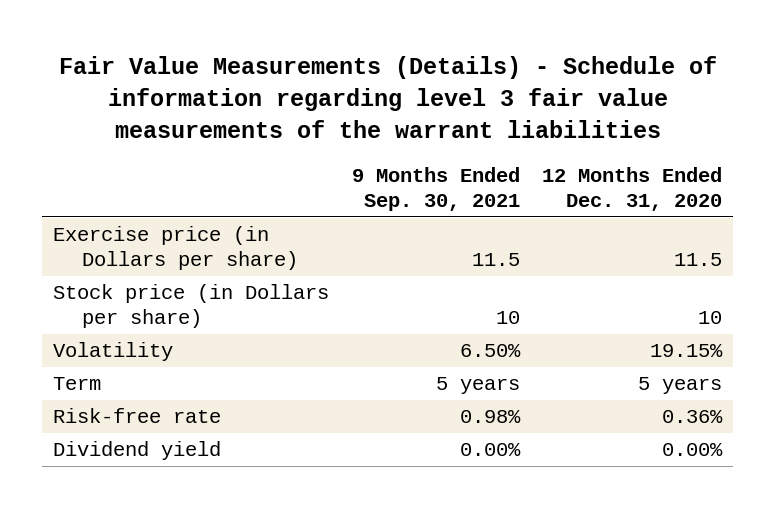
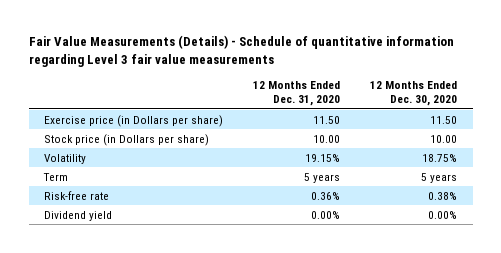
[58,55,717,138] Fair Value Measurements (Details) - Schedule of information regarding level 3 fair value measurements of the warrant liabilities -> [28,35,454,67] Fair Value Measurements (Details) - Schedule of quantitative information regarding Level 3 fair value measurements
[351,166,520,211] 9 Months Ended Sep. 30, 2021 -> none
none -> [370,81,458,106] 12 Months Ended Dec. 30, 2020
[673,253,722,267] 11.5 -> [313,115,341,124] 11.50
[697,311,722,325] 10 -> [313,134,341,143] 10.00

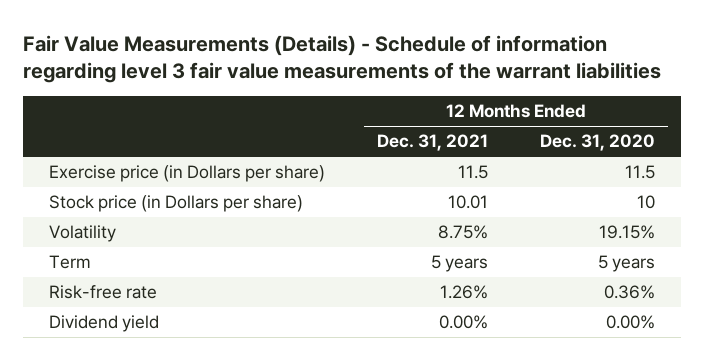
[28,35,454,67] Fair Value Measurements (Details) - Schedule of quantitative information regarding Level 3 fair value measurements -> [23,34,662,84] Fair Value Measurements (Details) - Schedule of information regarding level 3 fair value measurements of the warrant liabilities
[370,81,458,106] 12 Months Ended Dec. 30, 2020 -> none
none -> [377,134,489,152] Dec. 31, 2021
[313,115,341,124] 11.50 -> [625,165,656,180] 11.5
[313,134,341,143] 10.00 -> [637,195,656,210] 10

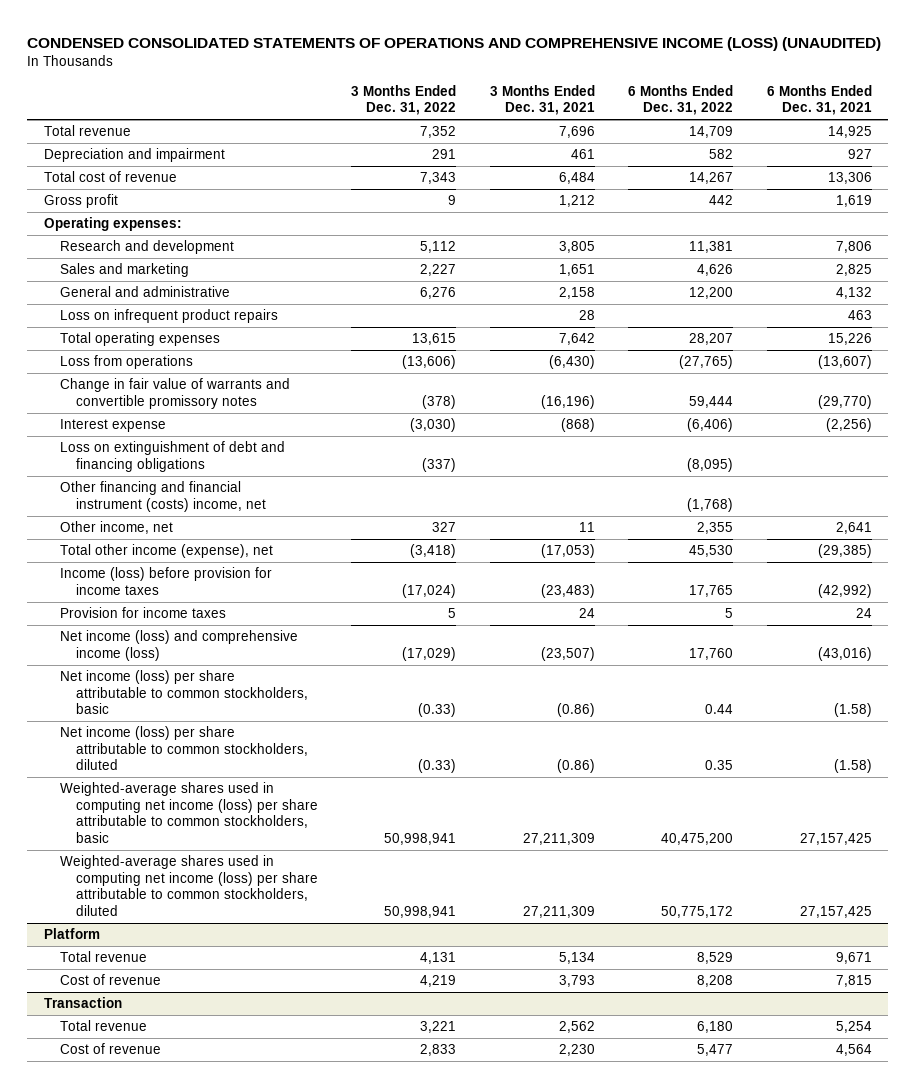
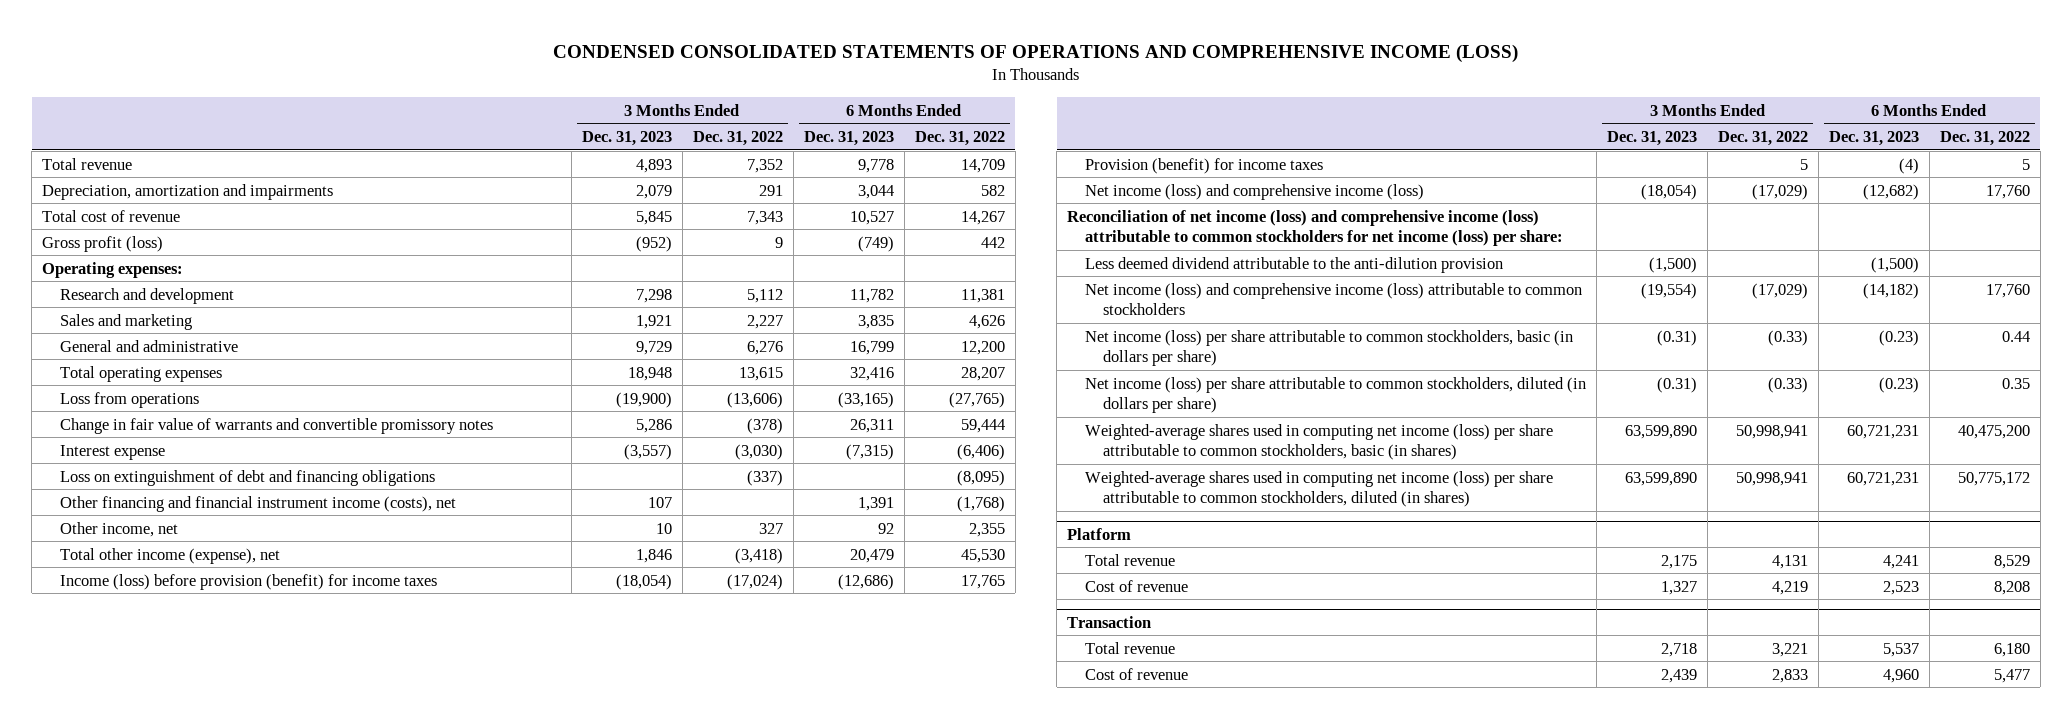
[27,37,882,52] CONDENSED CONSOLIDATED STATEMENTS OF OPERATIONS AND COMPREHENSIVE INCOME (LOSS) (UNAUDITED) -> [552,43,1518,63] CONDENSED CONSOLIDATED STATEMENTS OF OPERATIONS AND COMPREHENSIVE INCOME (LOSS)
[489,84,595,116] 3 Months Ended Dec. 31, 2021 -> none
[766,84,872,116] 6 Months Ended Dec. 31, 2021 -> none
none -> [582,131,673,147] Dec. 31, 2023
none -> [803,131,894,147] Dec. 31, 2023
[44,148,226,163] Depreciation and impairment -> [42,183,334,200] Depreciation, amortization and impairments
[44,194,119,209] Gross profit -> [42,235,164,252] Gross profit (loss)
[59,309,278,324] Loss on infrequent product repairs -> none
[59,481,266,512] Other financing and financial instrument (costs) income, net -> [60,495,457,512] Other financing and financial instrument income (costs), net
[59,567,272,595] Income (loss) before provision for income taxes -> [60,573,438,590] Income (loss) before provision (benefit) for income taxes
[59,607,226,619] Provision for income taxes -> [1085,157,1324,174] Provision (benefit) for income taxes
none -> [1067,209,1564,246] Reconciliation of net income (loss) and comprehensive income (loss) attributable to common stockholders for net income (loss) per share:
none -> [1085,256,1504,273] Less deemed dividend attributable to the anti-dilution provision
none -> [1085,282,1583,315] Net income (loss) and comprehensive income (loss) attributable to common stockholders
[59,670,308,715] Net income (loss) per share attributable to common stockholders, basic -> [1085,329,1574,366] Net income (loss) per share attributable to common stockholders, basic (in dollars per share)
[59,726,308,771] Net income (loss) per share attributable to common stockholders, diluted -> [1085,376,1587,413] Net income (loss) per share attributable to common stockholders, diluted (in dollars per share)
[59,782,318,843] Weighted-average shares used in computing net income (loss) per share attributable to common stockholders, basic -> [1085,423,1554,460] Weighted-average shares used in computing net income (loss) per share attributable to common stockholders, basic (in shares)
[59,855,318,916] Weighted-average shares used in computing net income (loss) per share attributable to common stockholders, diluted -> [1085,470,1554,507] Weighted-average shares used in computing net income (loss) per share attributable to common stockholders, diluted (in shares)

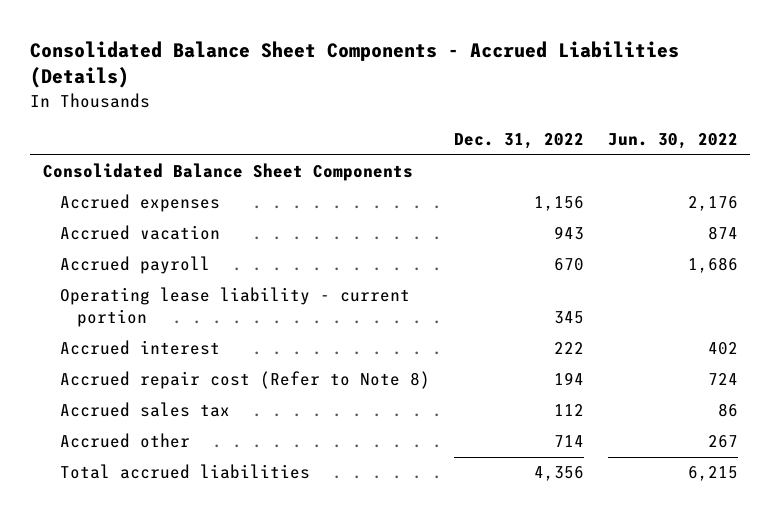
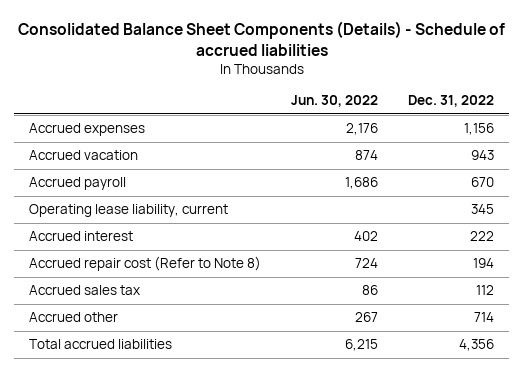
[30,40,680,89] Consolidated Balance Sheet Components - Accrued Liabilities (Details) -> [17,20,505,56] Consolidated Balance Sheet Components (Details) - Schedule of accrued liabilities
[42,163,413,182] Consolidated Balance Sheet Components -> none
[59,287,410,328] Operating lease liability - current portion -> [29,204,229,218] Operating lease liability, current

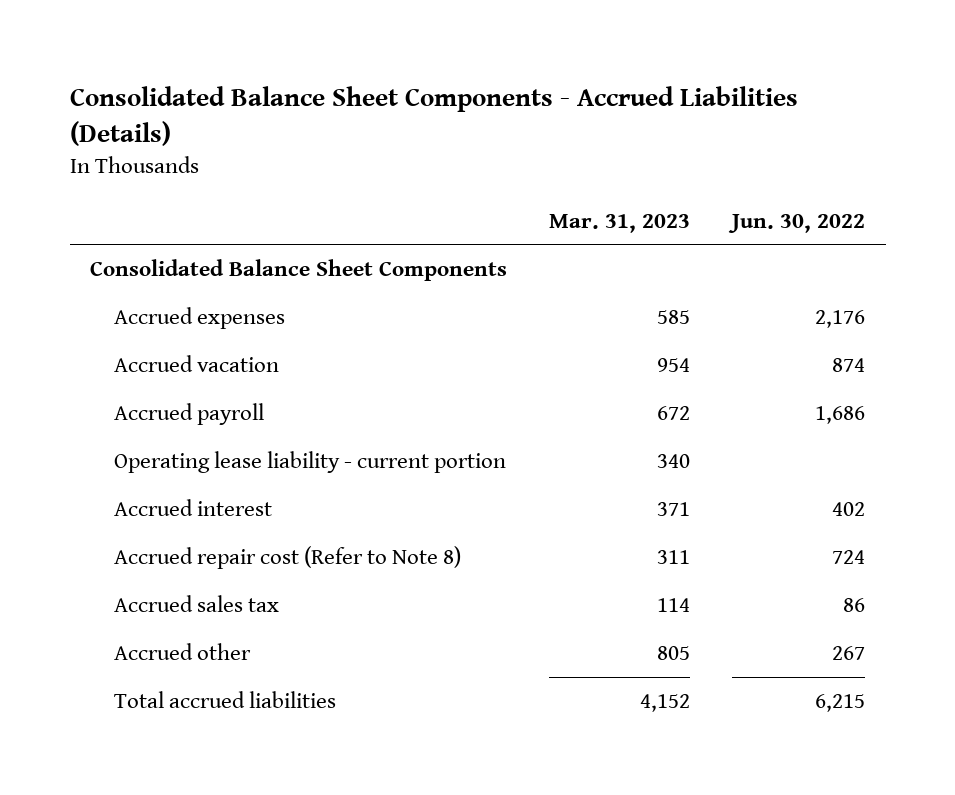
[17,20,505,56] Consolidated Balance Sheet Components (Details) - Schedule of accrued liabilities -> [69,85,798,146] Consolidated Balance Sheet Components - Accrued Liabilities (Details)
[407,95,494,108] Dec. 31, 2022 -> none
none -> [549,213,691,233] Mar. 31, 2023
none -> [90,259,508,282] Consolidated Balance Sheet Components
[29,204,229,218] Operating lease liability, current -> [113,451,506,474] Operating lease liability - current portion

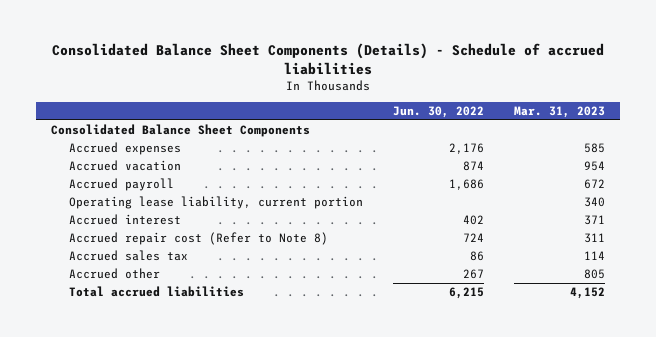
[69,85,798,146] Consolidated Balance Sheet Components - Accrued Liabilities (Details) -> [51,42,604,75] Consolidated Balance Sheet Components (Details) - Schedule of accrued liabilities
[113,451,506,474] Operating lease liability - current portion -> [68,196,363,210] Operating lease liability, current portion

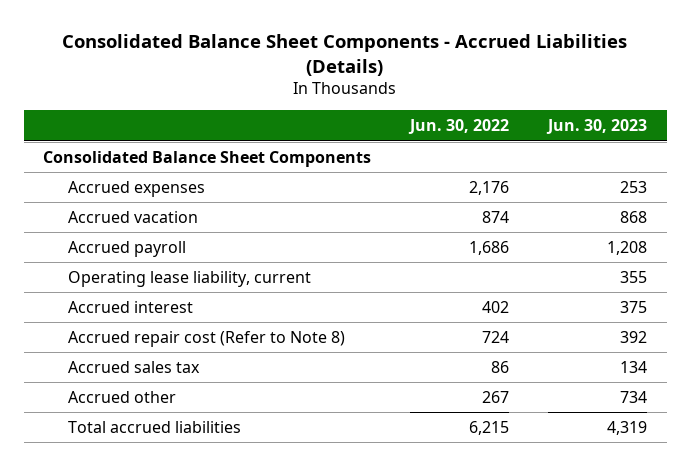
[51,42,604,75] Consolidated Balance Sheet Components (Details) - Schedule of accrued liabilities -> [62,34,628,76] Consolidated Balance Sheet Components - Accrued Liabilities (Details)
[514,106,606,119] Mar. 31, 2023 -> none
none -> [546,119,648,135] Jun. 30, 2023
[68,196,363,210] Operating lease liability, current portion -> [67,270,311,287] Operating lease liability, current

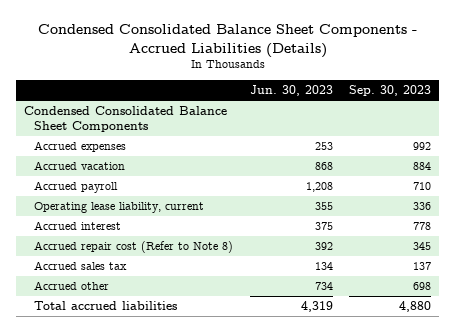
[62,34,628,76] Consolidated Balance Sheet Components - Accrued Liabilities (Details) -> [37,24,417,58] Condensed Consolidated Balance Sheet Components - Accrued Liabilities (Details)
[408,119,510,135] Jun. 30, 2022 -> none
none -> [348,85,431,97] Sep. 30, 2023
[43,150,372,167] Consolidated Balance Sheet Components -> [24,106,228,132] Condensed Consolidated Balance Sheet Components

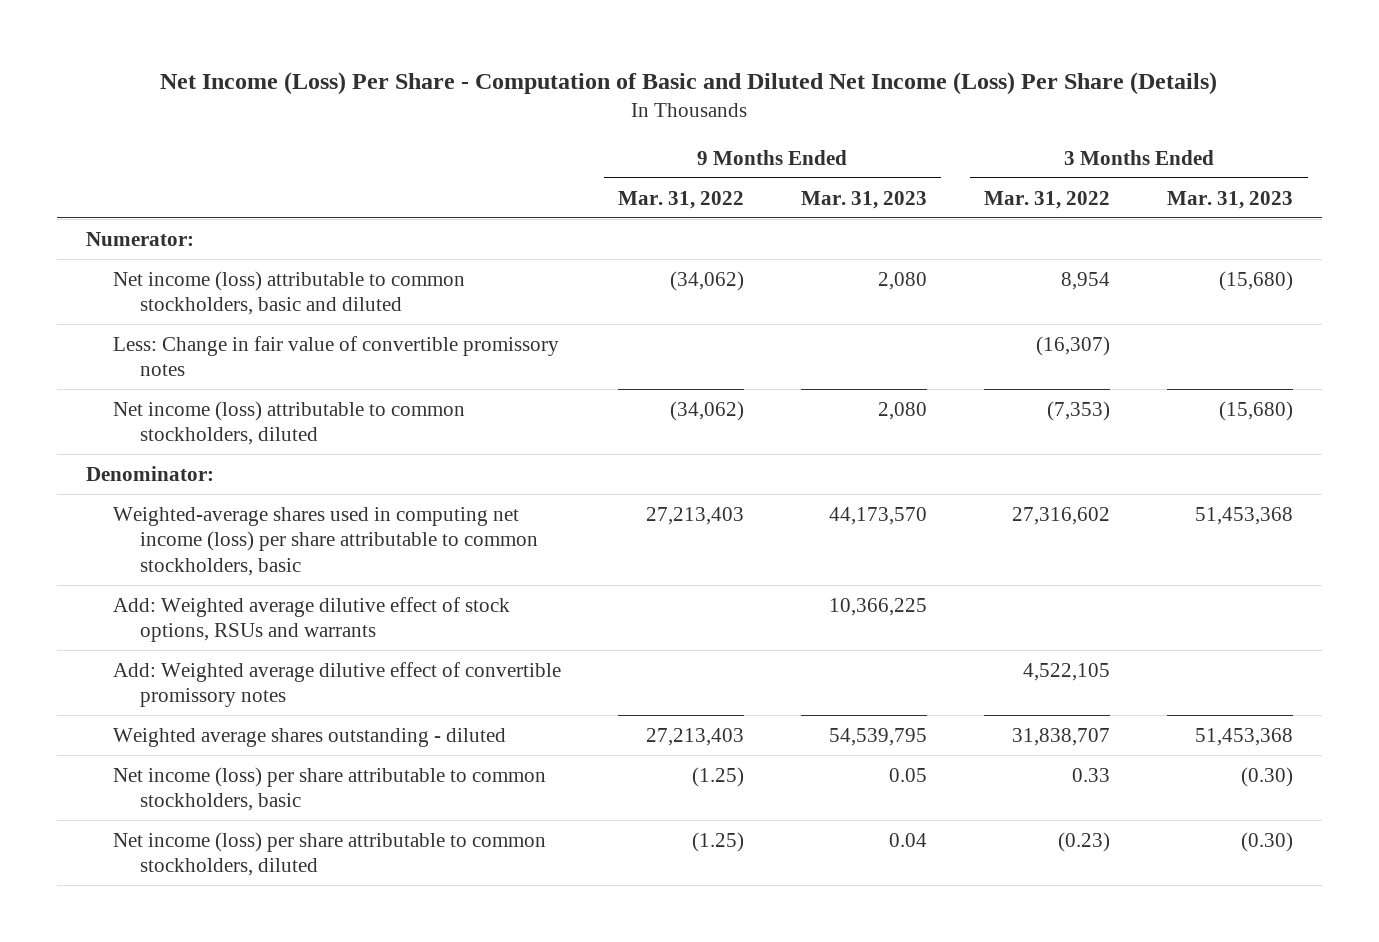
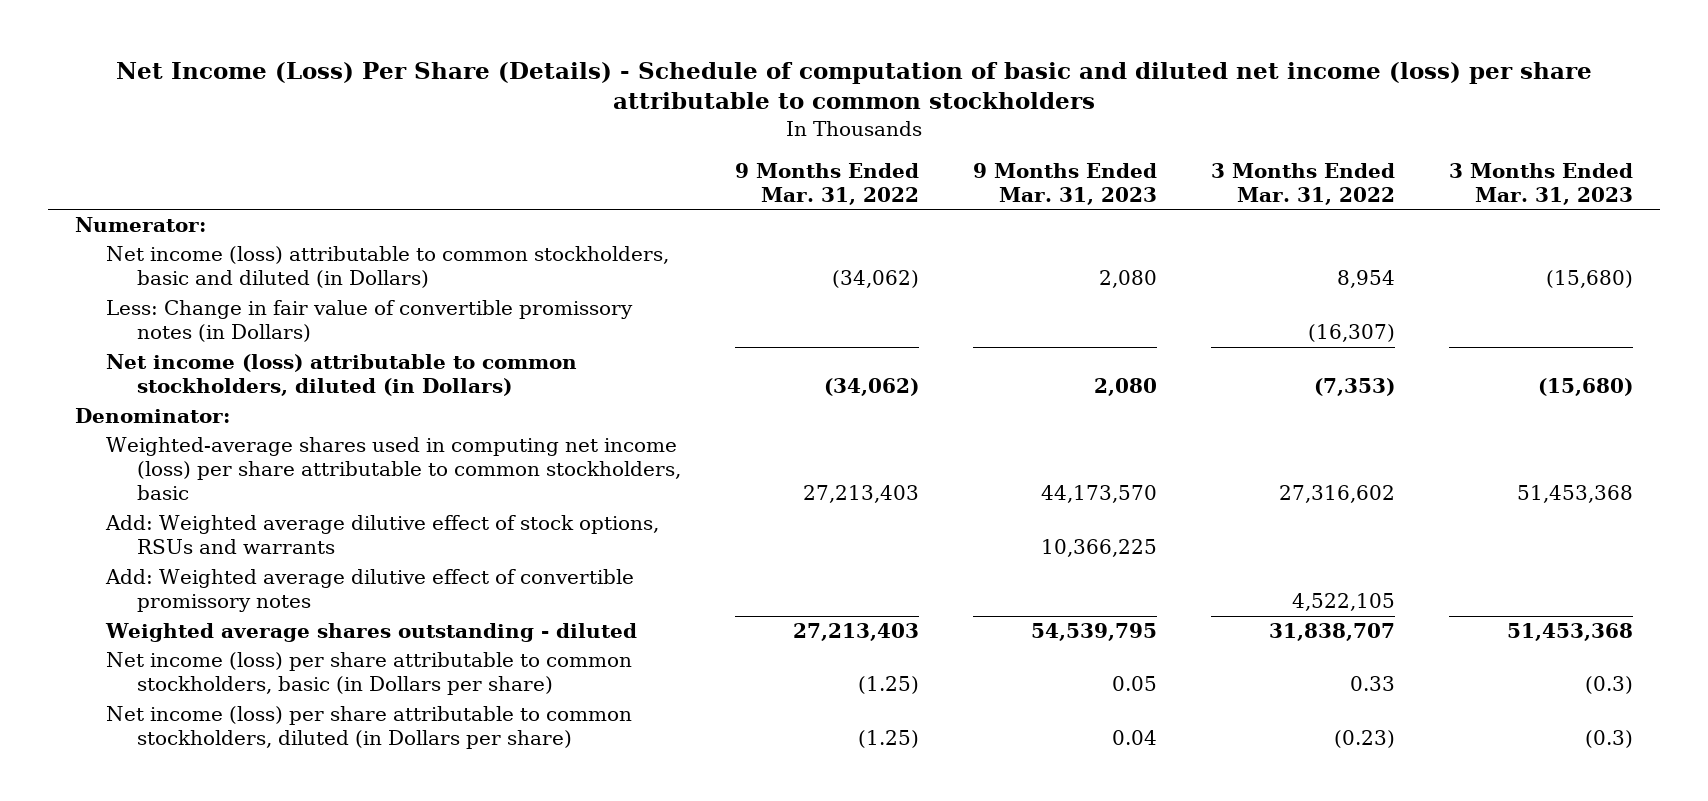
[160,72,1218,96] Net Income (Loss) Per Share - Computation of Basic and Diluted Net Income (Loss) Per Share (Details) -> [116,61,1593,110] Net Income (Loss) Per Share (Details) - Schedule of computation of basic and diluted net income (loss) per share attributable to common stockholders
[112,270,465,316] Net income (loss) attributable to common stockholders, basic and diluted -> [106,245,670,289] Net income (loss) attributable to common stockholders, basic and diluted (in Dollars)
[112,335,559,377] Less: Change in fair value of convertible promissory notes -> [106,299,634,343] Less: Change in fair value of convertible promissory notes (in Dollars)
[112,400,465,446] Net income (loss) attributable to common stockholders, diluted -> [106,353,578,397] Net income (loss) attributable to common stockholders, diluted (in Dollars)
[112,766,546,812] Net income (loss) per share attributable to common stockholders, basic -> [106,651,633,696] Net income (loss) per share attributable to common stockholders, basic (in Dollars per share)
[1241,766,1294,787] (0.30) -> [1584,676,1633,695] (0.3)
[112,831,546,877] Net income (loss) per share attributable to common stockholders, diluted -> [106,705,633,750] Net income (loss) per share attributable to common stockholders, diluted (in Dollars per share)
[1241,831,1294,852] (0.30) -> [1584,730,1633,749] (0.3)

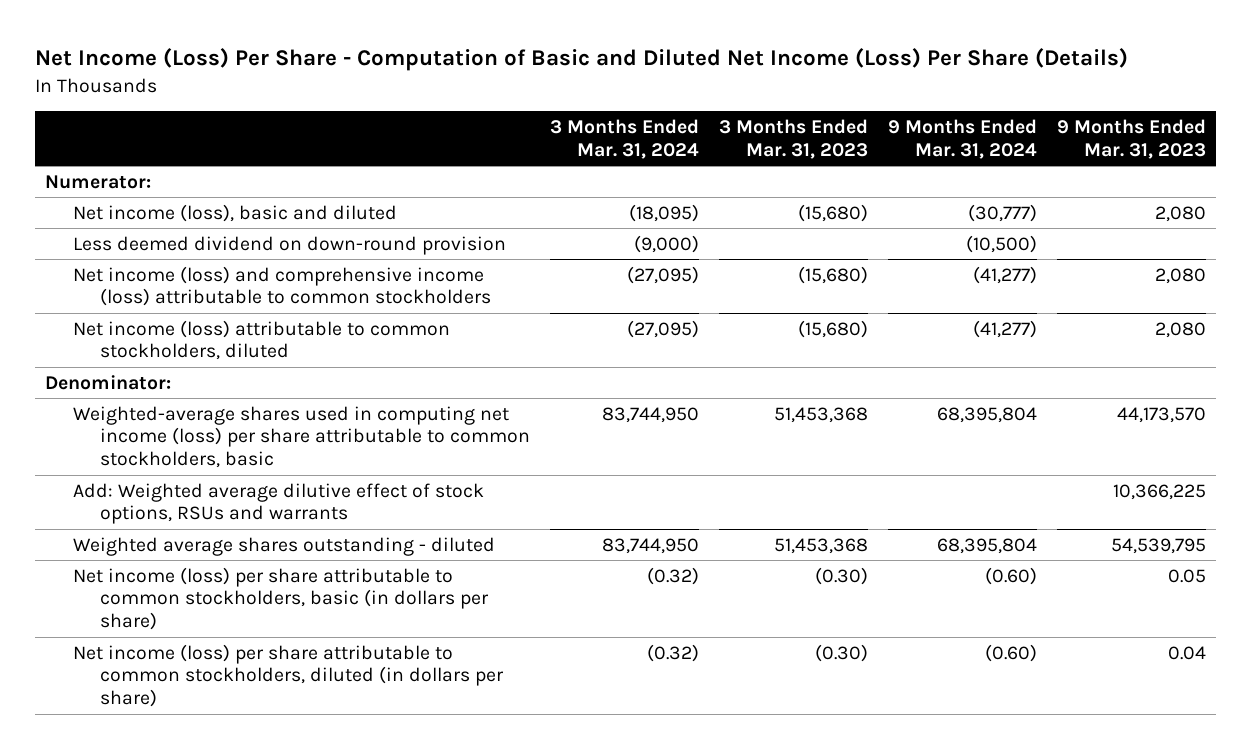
[116,61,1593,110] Net Income (Loss) Per Share (Details) - Schedule of computation of basic and diluted net income (loss) per share attributable to common stockholders -> [35,48,1129,72] Net Income (Loss) Per Share - Computation of Basic and Diluted Net Income (Loss) Per Share (Details)
[734,162,919,205] 9 Months Ended Mar. 31, 2022 -> none
[1210,162,1395,205] 3 Months Ended Mar. 31, 2022 -> none
none -> [550,119,700,159] 3 Months Ended Mar. 31, 2024
none -> [888,119,1038,159] 9 Months Ended Mar. 31, 2024
[106,299,634,343] Less: Change in fair value of convertible promissory notes (in Dollars) -> none
[106,245,670,289] Net income (loss) attributable to common stockholders, basic and diluted (in Dollars) -> [72,203,397,222] Net income (loss), basic and diluted
none -> [72,235,506,255] Less deemed dividend on down-round provision
none -> [72,265,492,307] Net income (loss) and comprehensive income (loss) attributable to common stockholders
[106,353,578,397] Net income (loss) attributable to common stockholders, diluted (in Dollars) -> [72,319,450,361] Net income (loss) attributable to common stockholders, diluted
[105,568,635,613] Add: Weighted average dilutive effect of convertible promissory notes -> none
[106,651,633,696] Net income (loss) per share attributable to common stockholders, basic (in Dollars per share) -> [72,566,490,631] Net income (loss) per share attributable to common stockholders, basic (in dollars per share)
[1584,676,1633,695] (0.3) -> [815,566,869,585] (0.30)
[106,705,633,750] Net income (loss) per share attributable to common stockholders, diluted (in Dollars per share) -> [72,643,505,708] Net income (loss) per share attributable to common stockholders, diluted (in dollars per share)
[1584,730,1633,749] (0.3) -> [815,643,869,662] (0.30)

